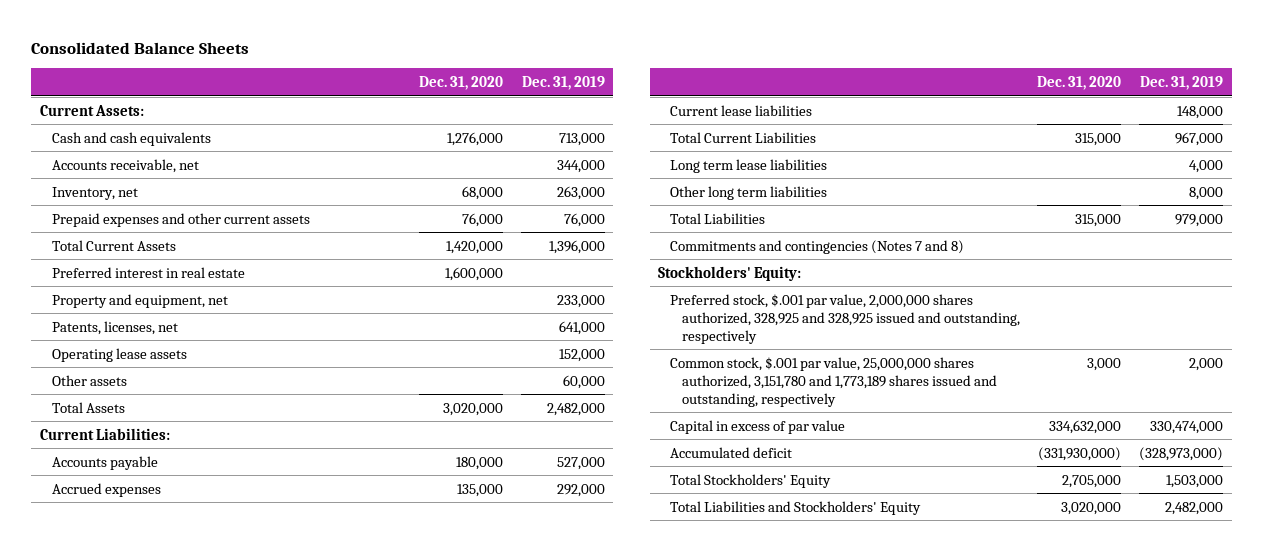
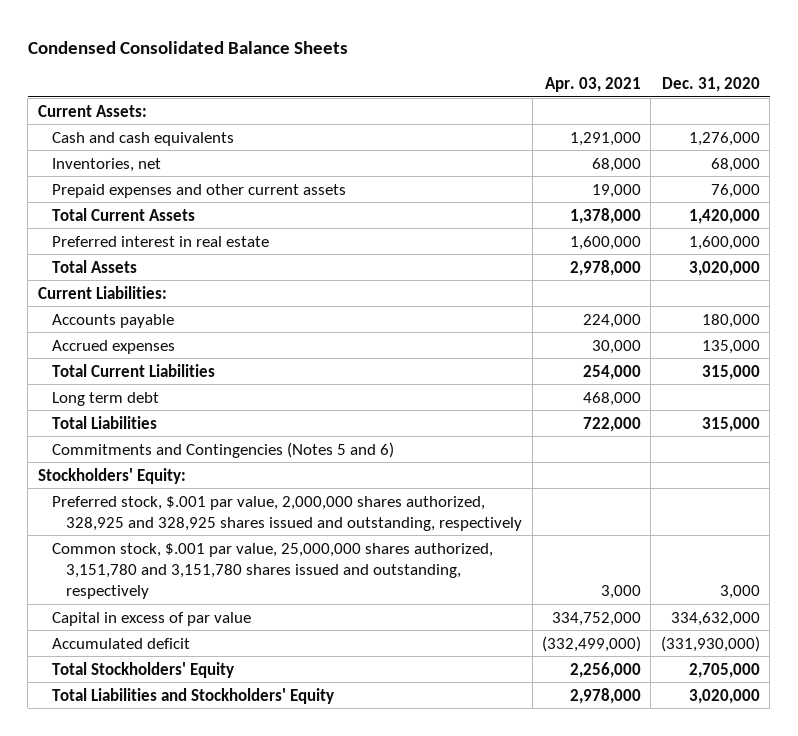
[31,41,250,54] Consolidated Balance Sheets -> [27,40,348,54] Condensed Consolidated Balance Sheets
[521,75,605,90] Dec. 31, 2019 -> none
none -> [545,76,642,92] Apr. 03, 2021
[51,158,199,173] Accounts receivable, net -> none
[51,186,138,200] Inventory, net -> [52,157,162,172] Inventories, net
[51,293,228,308] Property and equipment, net -> none
[51,320,178,335] Patents, licenses, net -> none
[51,347,187,362] Operating lease assets -> none
[51,374,127,386] Other assets -> none
[669,104,812,116] Current lease liabilities -> none
[669,158,827,173] Long term lease liabilities -> none
[669,185,827,200] Other long term liabilities -> none
none -> [52,391,160,406] Long term debt
[669,239,964,254] Commitments and contingencies (Notes 7 and 8) -> [52,441,395,458] Commitments and Contingencies (Notes 5 and 6)
[669,293,1020,344] Preferred stock, $.001 par value, 2,000,000 shares authorized, 328,925 and 328,925 issued and outstanding, respectively -> [52,495,523,531] Preferred stock, $.001 par value, 2,000,000 shares authorized, 328,925 and 328,925 shares issued and outstanding, respectively
[669,356,997,407] Common stock, $.001 par value, 25,000,000 shares authorized, 3,151,780 and 1,773,189 shares issued and outstanding, respectively -> [52,542,494,599] Common stock, $.001 par value, 25,000,000 shares authorized, 3,151,780 and 3,151,780 shares issued and outstanding, respectively

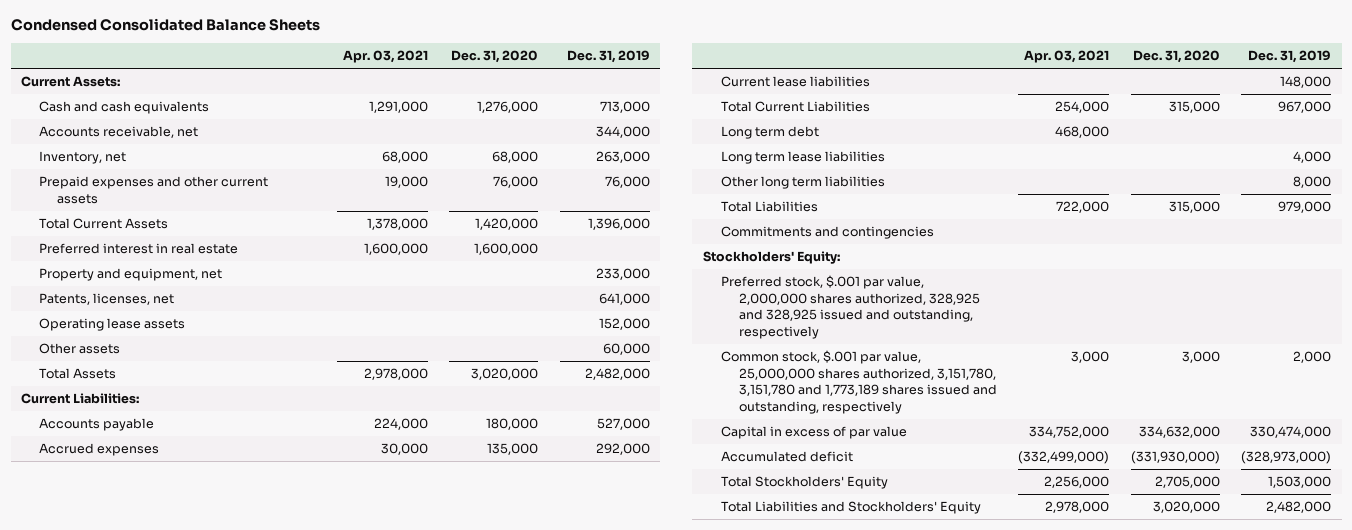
none -> [566,50,650,64] Dec. 31, 2019
none -> [39,126,199,139] Accounts receivable, net
[52,157,162,172] Inventories, net -> [39,151,127,165] Inventory, net
none -> [39,268,223,282] Property and equipment, net
none -> [39,293,175,306] Patents, licenses, net
none -> [39,318,186,332] Operating lease assets
none -> [39,343,121,355] Other assets
none -> [720,76,870,88] Current lease liabilities
none -> [720,151,885,165] Long term lease liabilities
none -> [720,176,885,190] Other long term liabilities
[52,441,395,458] Commitments and Contingencies (Notes 5 and 6) -> [720,226,934,240] Commitments and contingencies
[52,495,523,531] Preferred stock, $.001 par value, 2,000,000 shares authorized, 328,925 and 328,925 shares issued and outstanding, respectively -> [720,275,980,339] Preferred stock, $.001 par value, 2,000,000 shares authorized, 328,925 and 328,925 issued and outstanding, respectively
[52,542,494,599] Common stock, $.001 par value, 25,000,000 shares authorized, 3,151,780 and 3,151,780 shares issued and outstanding, respectively -> [720,350,997,414] Common stock, $.001 par value, 25,000,000 shares authorized, 3,151,780, 3,151,780 and 1,773,189 shares issued and outstanding, respectively

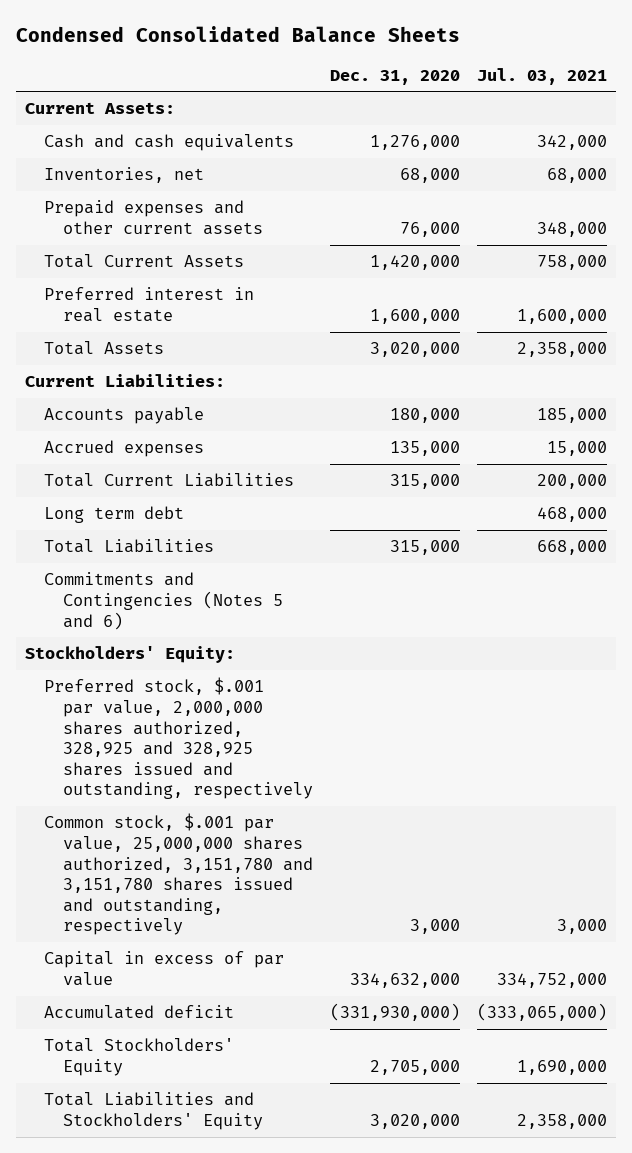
[342,50,428,64] Apr. 03, 2021 -> none
[566,50,650,64] Dec. 31, 2019 -> none
none -> [477,67,608,85] Jul. 03, 2021
[39,126,199,139] Accounts receivable, net -> none
[39,151,127,165] Inventory, net -> [43,167,204,184] Inventories, net
[39,268,223,282] Property and equipment, net -> none
[39,293,175,306] Patents, licenses, net -> none
[39,318,186,332] Operating lease assets -> none
[39,343,121,355] Other assets -> none
[720,76,870,88] Current lease liabilities -> none
[720,151,885,165] Long term lease liabilities -> none
[720,176,885,190] Other long term liabilities -> none
[720,226,934,240] Commitments and contingencies -> [43,572,284,630] Commitments and Contingencies (Notes 5 and 6)
[720,275,980,339] Preferred stock, $.001 par value, 2,000,000 shares authorized, 328,925 and 328,925 issued and outstanding, respectively -> [43,677,314,800] Preferred stock, $.001 par value, 2,000,000 shares authorized, 328,925 and 328,925 shares issued and outstanding, respectively
[720,350,997,414] Common stock, $.001 par value, 25,000,000 shares authorized, 3,151,780, 3,151,780 and 1,773,189 shares issued and outstanding, respectively -> [43,813,314,936] Common stock, $.001 par value, 25,000,000 shares authorized, 3,151,780 and 3,151,780 shares issued and outstanding, respectively

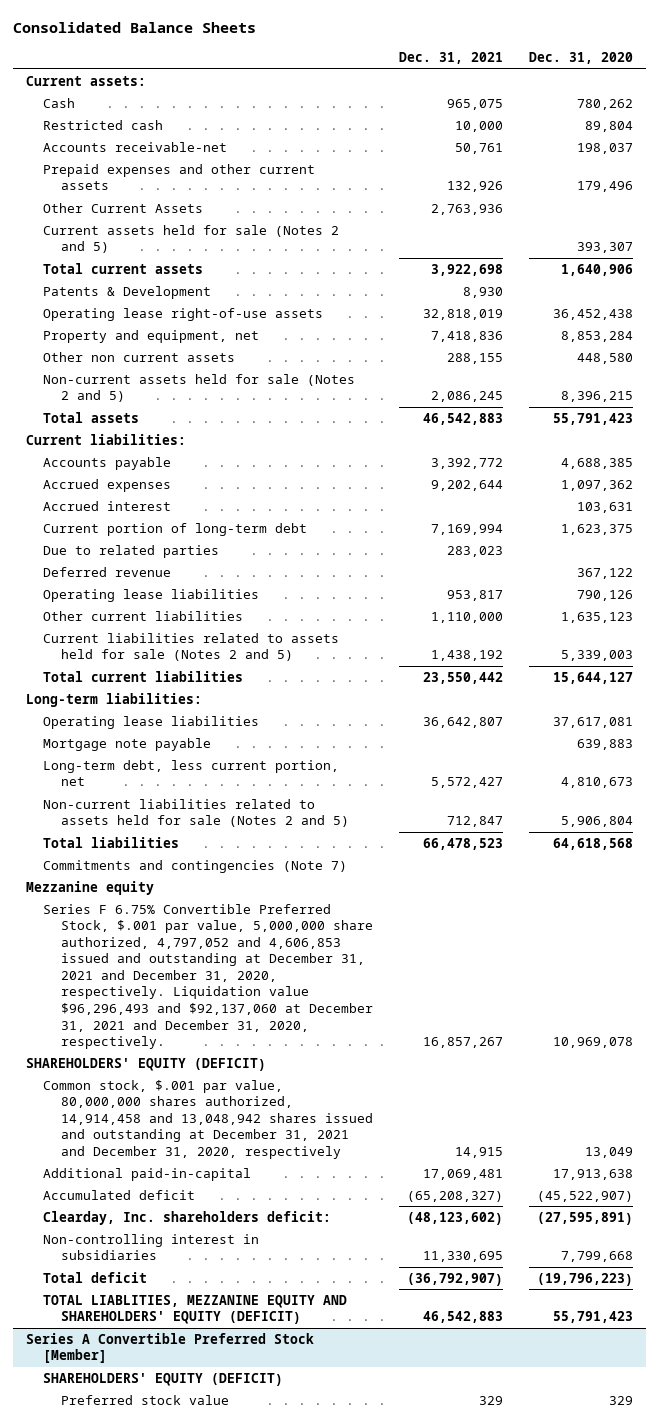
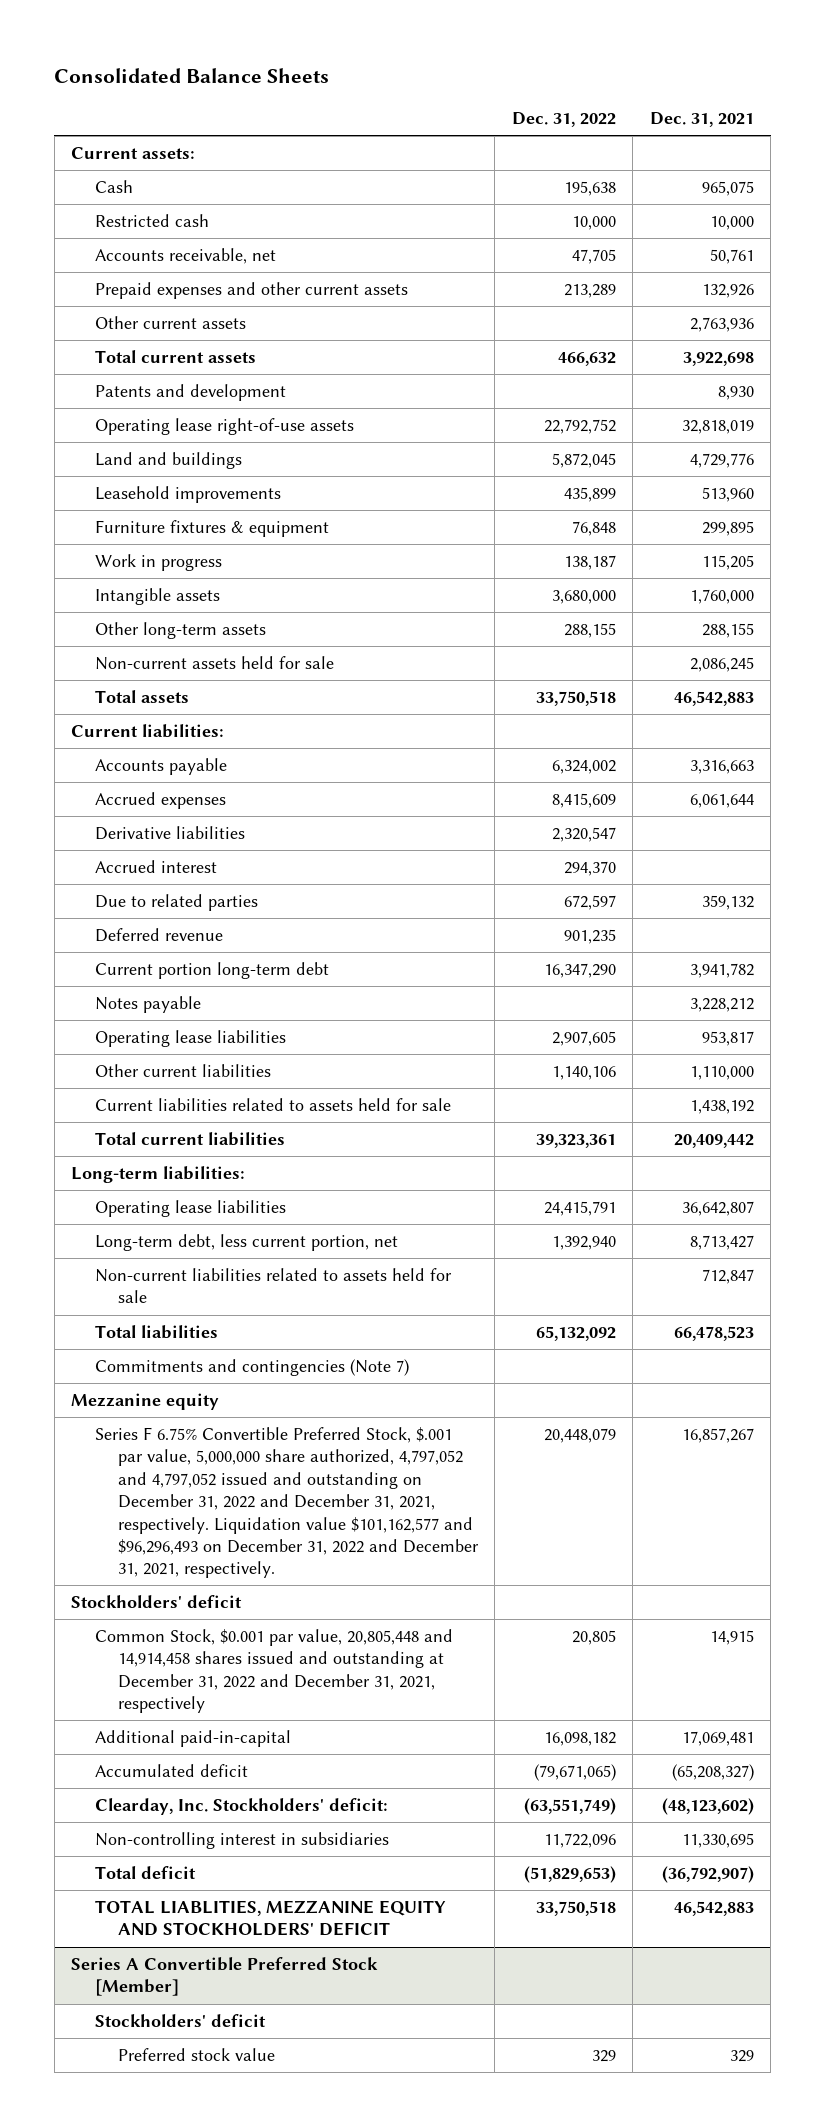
[528,52,633,65] Dec. 31, 2020 -> none
none -> [511,111,616,127] Dec. 31, 2022
[43,141,228,152] Accounts receivable-net -> [94,248,276,265] Accounts receivable, net
[43,224,340,254] Current assets held for sale (Notes 2 and 5) -> none
[43,202,204,213] Other Current Assets -> [94,316,246,330] Other current assets
[43,285,212,299] Patents & Development -> [94,384,286,402] Patents and development
[43,329,260,343] Property and equipment, net -> none
none -> [94,452,242,470] Land and buildings
none -> [94,486,281,504] Leasehold improvements
none -> [94,520,329,538] Furniture fixtures & equipment
none -> [94,554,222,572] Work in progress
none -> [94,588,220,606] Intangible assets
[43,351,236,362] Other non current assets -> [94,622,266,640] Other long-term assets
[43,373,356,403] Non-current assets held for sale (Notes 2 and 5) -> [94,656,334,671] Non-current assets held for sale
[430,457,503,469] 3,392,772 -> [689,760,754,775] 3,316,663
[430,479,503,491] 9,202,644 -> [689,794,754,809] 6,061,644
none -> [94,826,245,841] Derivative liabilities
[43,522,308,536] Current portion of long-term debt -> none
[446,545,503,557] 283,023 -> [701,895,754,911] 359,132
none -> [94,962,329,980] Current portion long-term debt
none -> [94,996,201,1014] Notes payable
[43,632,340,662] Current liabilities related to assets held for sale (Notes 2 and 5) -> [94,1098,451,1112] Current liabilities related to assets held for sale
[422,671,503,684] 23,550,442 -> [673,1134,754,1149] 20,409,442
[43,737,212,751] Mortgage note payable -> none
[430,777,503,789] 5,572,427 -> [689,1235,754,1251] 8,713,427
[43,798,349,828] Non-current liabilities related to assets held for sale (Notes 2 and 5) -> [94,1268,452,1304] Non-current liabilities related to assets held for sale
[43,903,373,1050] Series F 6.75% Convertible Preferred Stock, $.001 par value, 5,000,000 share authorized, 4,797,052 and 4,606,853 issued and outstanding at December 31, 2021 and December 31, 2020, respectively. Liquidation value $96,296,493 and $92,137,060 at December 31, 2021 and December 31, 2020, respectively. -> [94,1427,479,1579] Series F 6.75% Convertible Preferred Stock, $.001 par value, 5,000,000 share authorized, 4,797,052 and 4,797,052 issued and outstanding on December 31, 2022 and December 31, 2021, respectively. Liquidation value $101,162,577 and $96,296,493 on December 31, 2022 and December 31, 2021, respectively.
[25,1057,266,1071] SHAREHOLDERS' EQUITY (DEFICIT) -> [71,1595,243,1609] Stockholders' deficit
[43,1079,373,1159] Common stock, $.001 par value, 80,000,000 shares authorized, 14,914,458 and 13,048,942 shares issued and outstanding at December 31, 2021 and December 31, 2020, respectively -> [94,1629,453,1714] Common Stock, $0.001 par value, 20,805,448 and 14,914,458 shares issued and outstanding at December 31, 2022 and December 31, 2021, respectively
[43,1210,332,1225] Clearday, Inc. shareholders deficit: -> [94,1798,388,1816] Clearday, Inc. Stockholders' deficit:
[43,1294,348,1325] TOTAL LIABLITIES, MEZZANINE EQUITY AND SHAREHOLDERS' EQUITY (DEFICIT) -> [94,1900,446,1937] TOTAL LIABLITIES, MEZZANINE EQUITY AND STOCKHOLDERS' DEFICIT
[43,1372,284,1386] SHAREHOLDERS' EQUITY (DEFICIT) -> [94,2014,266,2028] Stockholders' deficit

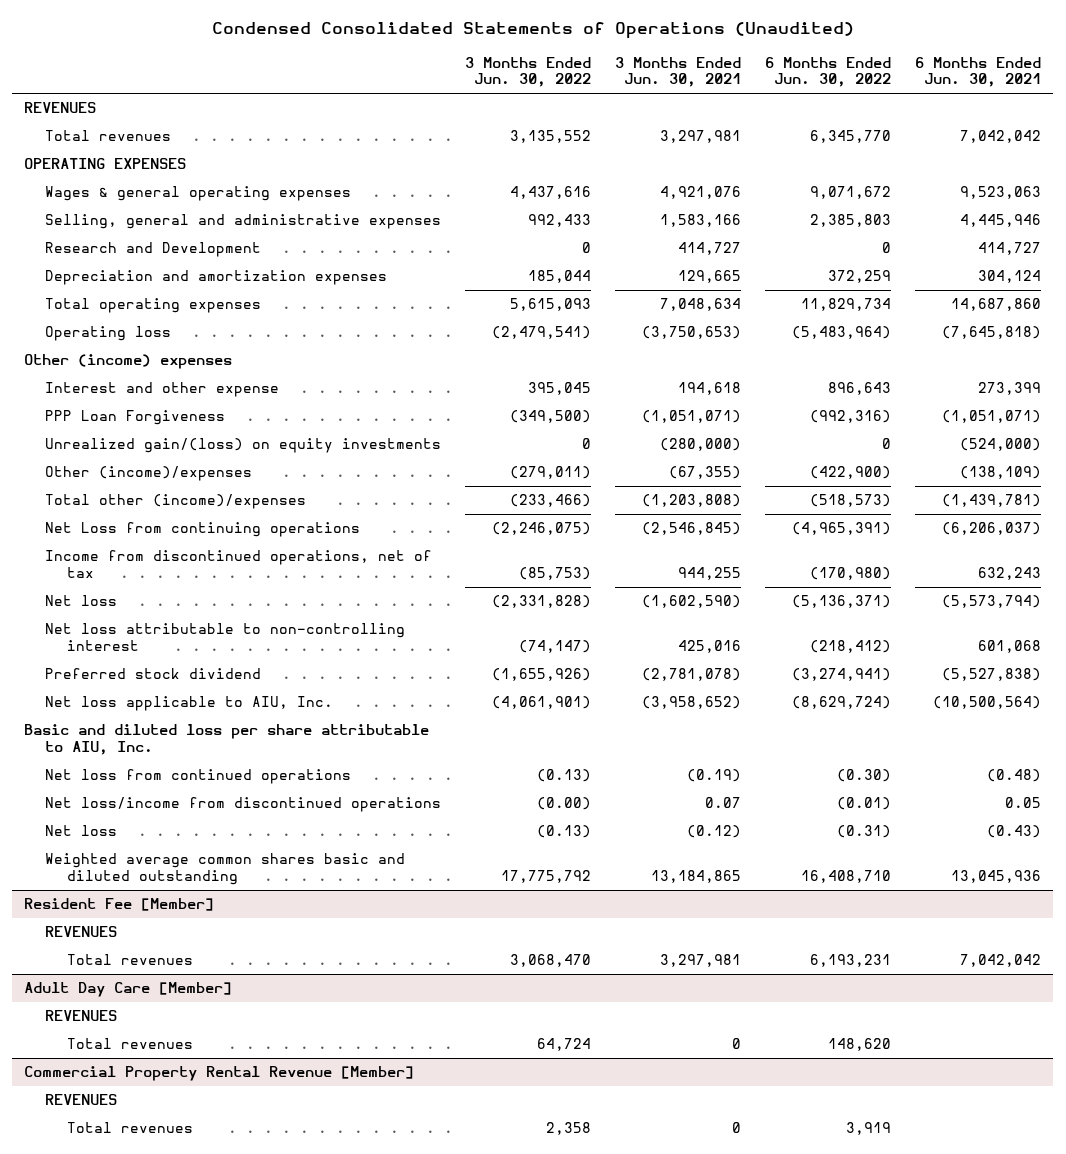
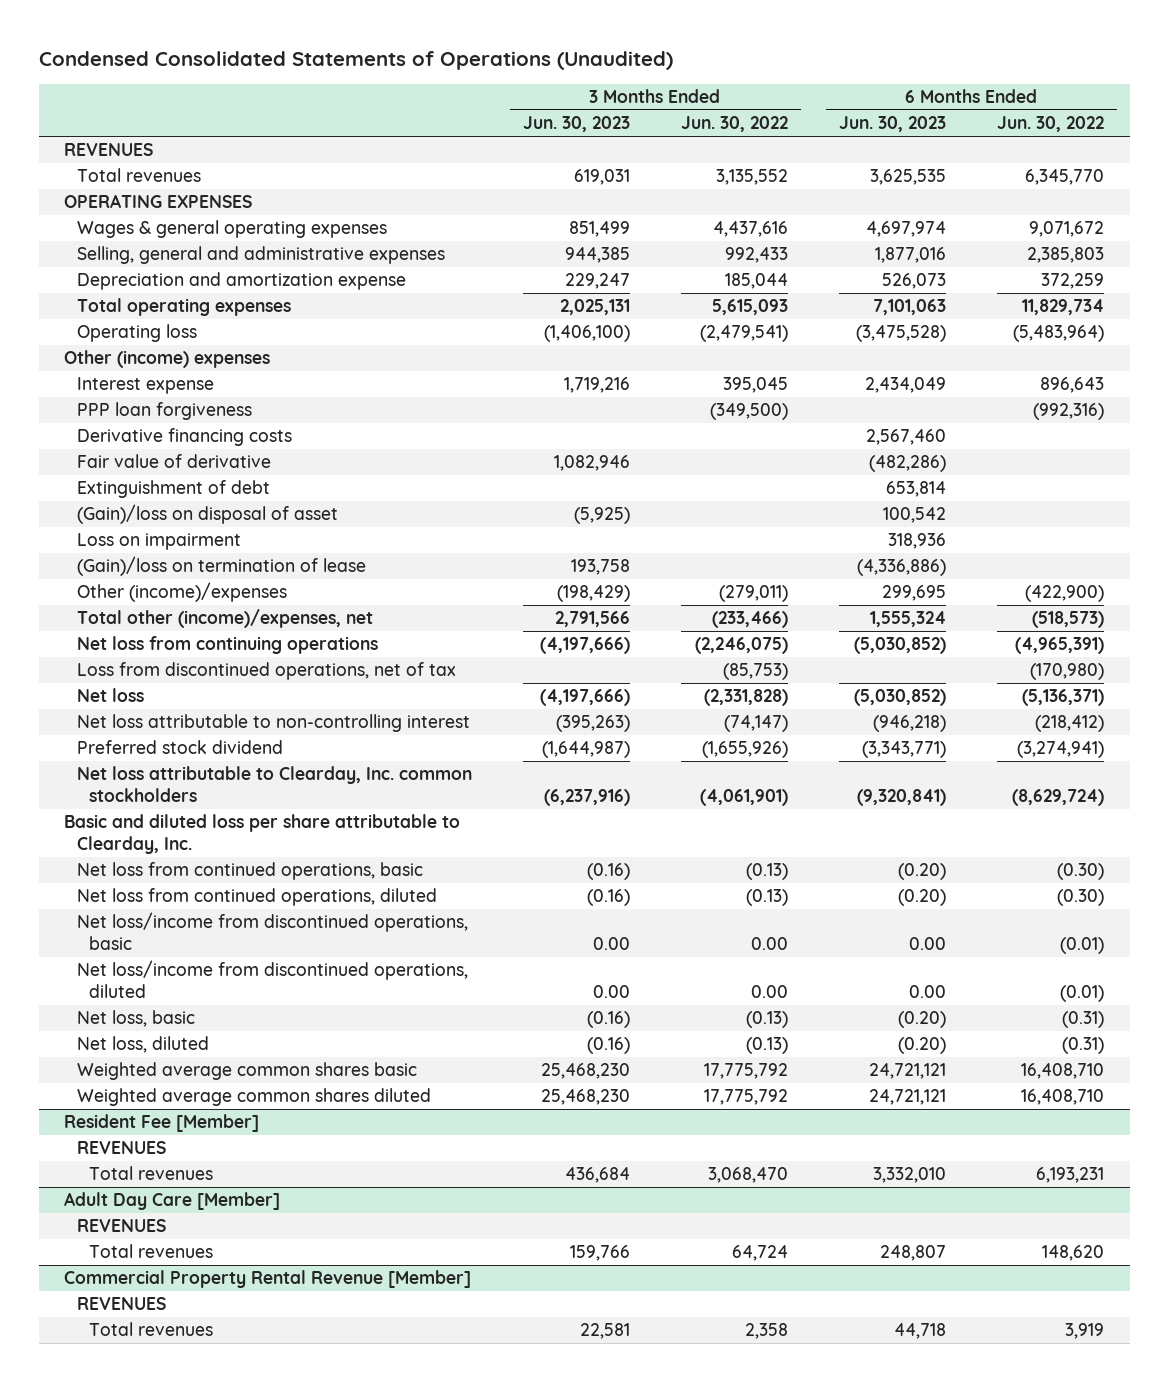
[615,56,742,88] 3 Months Ended Jun. 30, 2021 -> none
[915,56,1042,88] 6 Months Ended Jun. 30, 2021 -> none
none -> [522,116,630,133] Jun. 30, 2023
none -> [838,116,946,133] Jun. 30, 2023
[45,242,262,258] Research and Development -> none
[45,270,388,286] Depreciation and amortization expenses -> [76,272,406,291] Depreciation and amortization expense
[45,438,442,454] Unrealized gain/(loss) on equity investments -> none
[45,382,280,398] Interest and other expense -> [76,377,214,395] Interest expense
[45,410,226,426] PPP Loan Forgiveness -> [76,402,252,421] PPP loan forgiveness
none -> [76,428,292,447] Derivative financing costs
none -> [76,454,271,469] Fair value of derivative
none -> [76,480,270,499] Extinguishment of debt
none -> [76,504,338,525] (Gain)/loss on disposal of asset
none -> [76,533,241,551] Loss on impairment
none -> [76,556,366,577] (Gain)/loss on termination of lease
[45,494,307,510] Total other (income)/expenses -> [76,609,373,629] Total other (income)/expenses, net
[45,522,361,538] Net Loss from continuing operations -> [76,636,378,655] Net loss from continuing operations
[45,550,433,579] Income from discontinued operations, net of tax -> [76,662,456,681] Loss from discontinued operations, net of tax
[45,696,334,712] Net loss applicable to AIU, Inc. -> [76,766,472,802] Net loss attributable to Clearday, Inc. common stockholders
[24,724,430,756] Basic and diluted loss per share attributable to AIU, Inc. -> [64,814,461,854] Basic and diluted loss per share attributable to Clearday, Inc.
[45,769,352,785] Net loss from continued operations -> [76,862,423,881] Net loss from continued operations, basic
none -> [76,888,437,907] Net loss from continued operations, diluted
[45,797,442,813] Net loss/income from discontinued operations -> [76,912,468,950] Net loss/income from discontinued operations, basic
[537,797,592,811] (0.00) -> [750,936,788,950] 0.00
none -> [76,960,468,998] Net loss/income from discontinued operations, diluted
[45,825,118,837] Net loss -> [76,1010,195,1028] Net loss, basic
none -> [76,1036,209,1054] Net loss, diluted
[45,853,406,886] Weighted average common shares basic and diluted outstanding -> [76,1062,417,1081] Weighted average common shares basic
none -> [76,1088,431,1107] Weighted average common shares diluted

